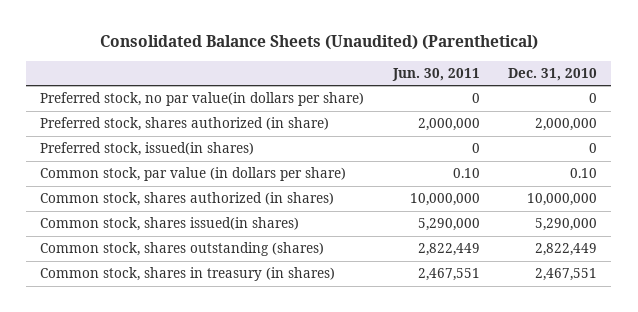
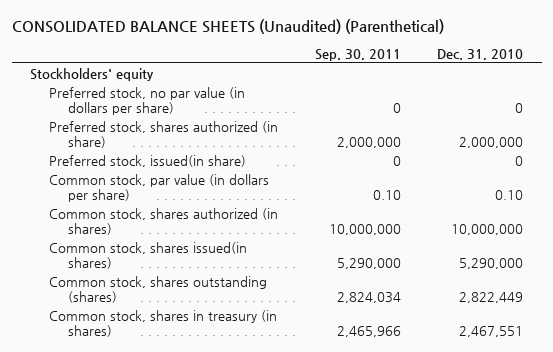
[99,35,538,51] Consolidated Balance Sheets (Unaudited) (Parenthetical) -> [11,19,444,35] CONSOLIDATED BALANCE SHEETS (Unaudited) (Parenthetical)
[391,67,480,81] Jun. 30, 2011 -> none
none -> [314,48,401,61] Sep. 30, 2011
none -> [29,67,154,81] Stockholders' equity
[40,92,365,107] Preferred stock, no par value(in dollars per share) -> [49,86,246,115] Preferred stock, no par value (in dollars per share)
[40,142,255,157] Preferred stock, issued(in shares) -> [49,154,247,167] Preferred stock, issued(in share)

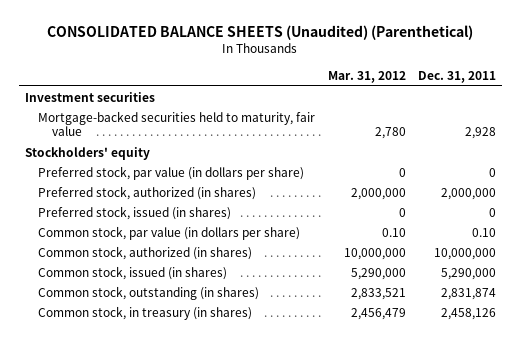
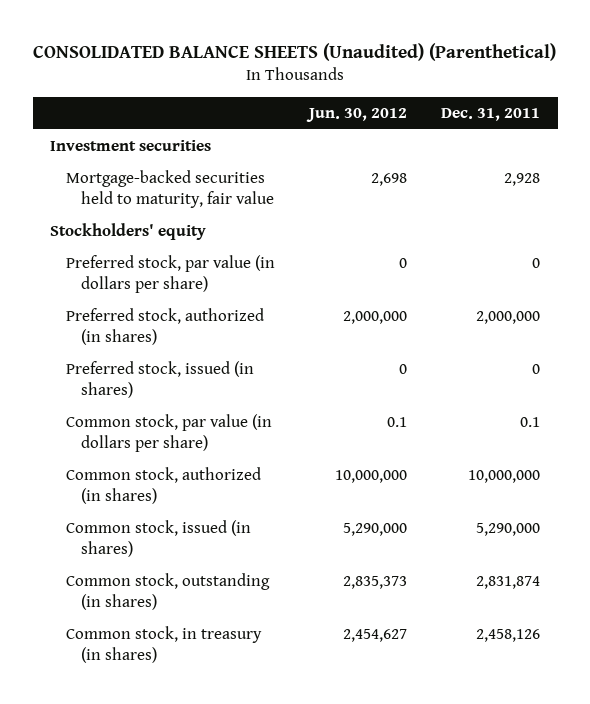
[327,70,406,83] Mar. 31, 2012 -> none
none -> [306,107,408,122] Jun. 30, 2012
[471,227,496,237] 0.10 -> [520,417,541,428] 0.1

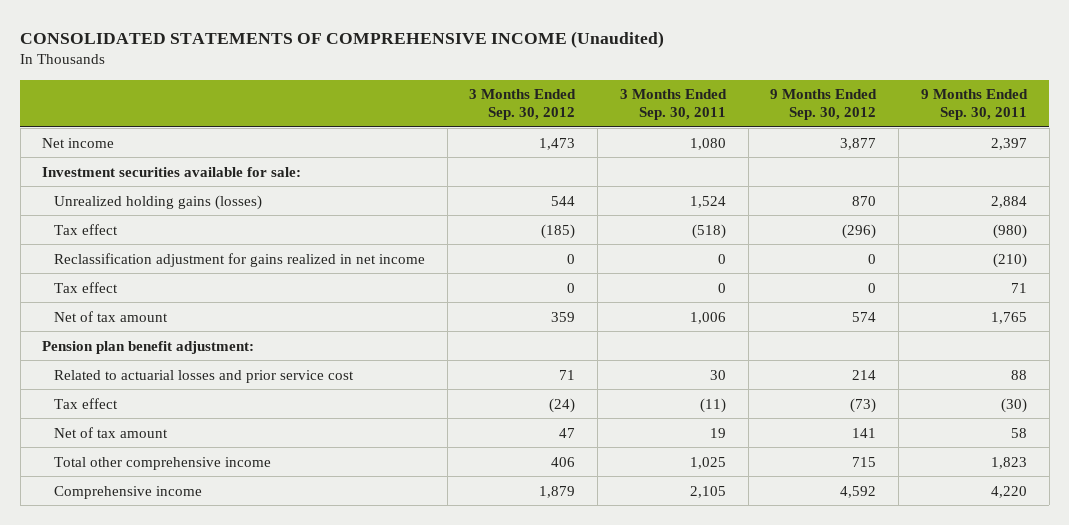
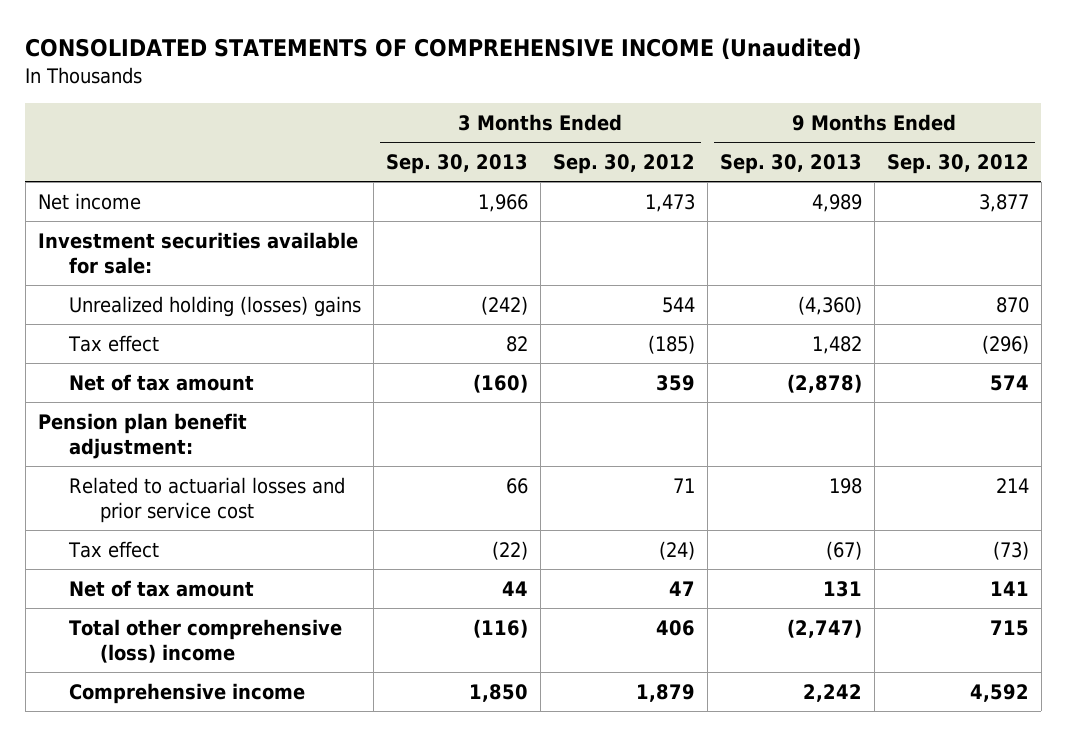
[619,89,727,121] 3 Months Ended Sep. 30, 2011 -> none
[920,89,1028,121] 9 Months Ended Sep. 30, 2011 -> none
none -> [385,153,528,174] Sep. 30, 2013
none -> [719,153,862,174] Sep. 30, 2013
[54,194,263,210] Unrealized holding gains (losses) -> [68,295,361,317] Unrealized holding (losses) gains
[54,252,426,267] Reclassification adjustment for gains realized in net income -> none
[54,281,119,293] Tax effect -> none
[54,456,272,470] Total other comprehensive income -> [68,618,342,663] Total other comprehensive (loss) income

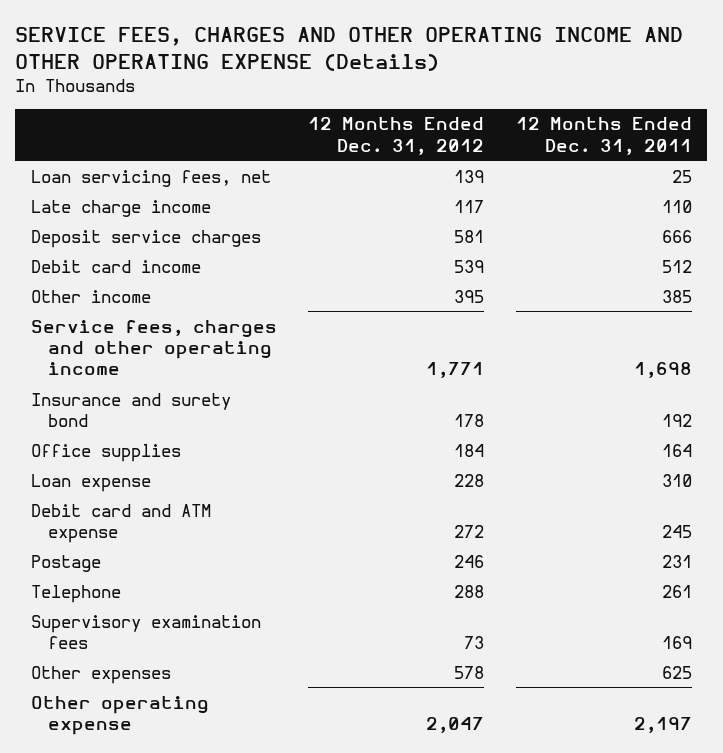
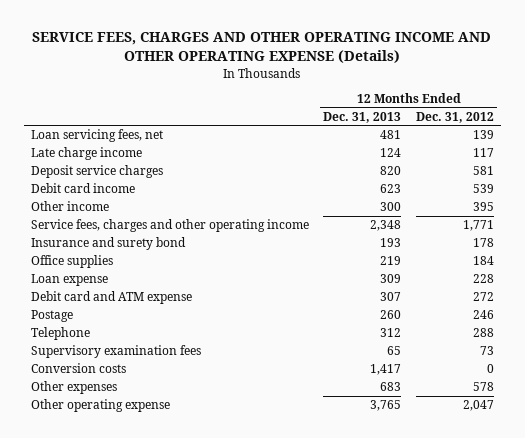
[515,117,692,155] 12 Months Ended Dec. 31, 2011 -> none
none -> [323,111,402,123] Dec. 31, 2013
none -> [30,363,126,374] Conversion costs

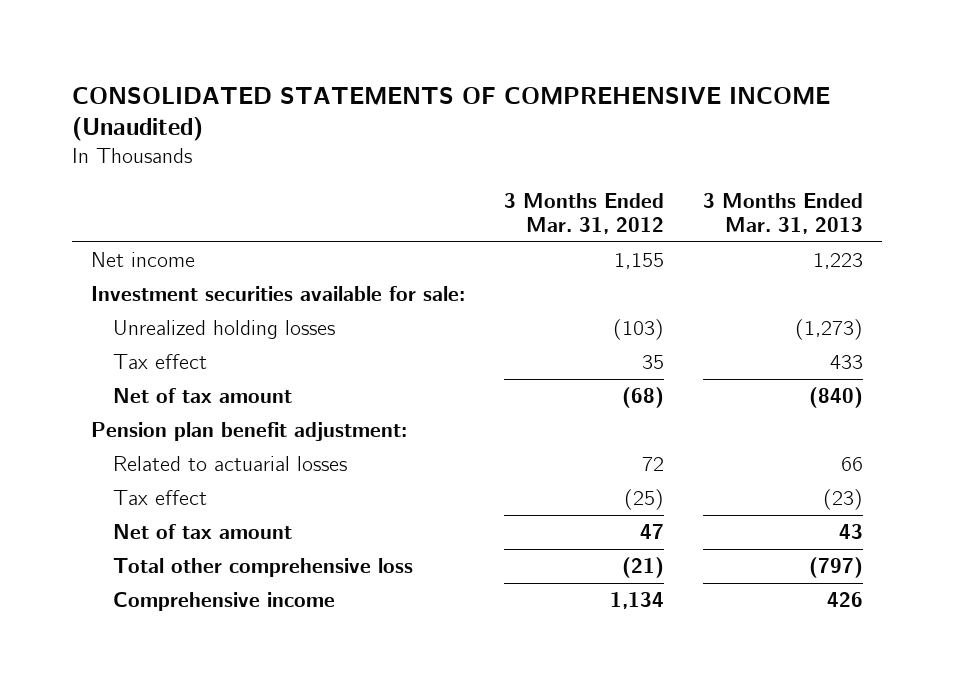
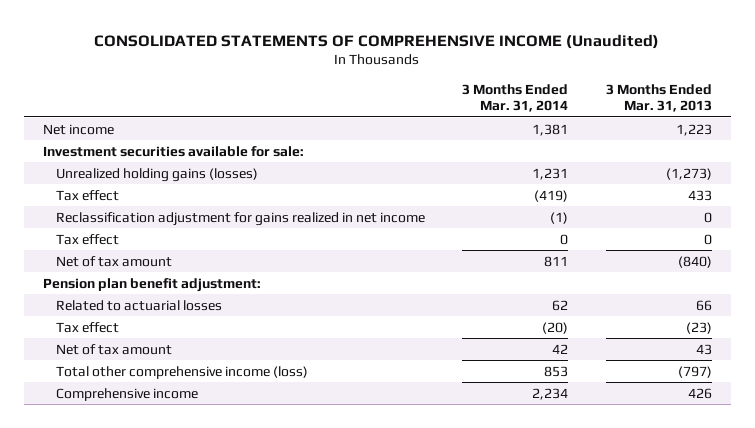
[503,192,664,234] 3 Months Ended Mar. 31, 2012 -> none
none -> [462,83,569,113] 3 Months Ended Mar. 31, 2014
[113,320,336,340] Unrealized holding losses -> [55,167,258,182] Unrealized holding gains (losses)
none -> [55,211,425,226] Reclassification adjustment for gains realized in net income
none -> [55,233,119,245] Tax effect
[113,558,414,578] Total other comprehensive loss -> [55,365,308,379] Total other comprehensive income (loss)

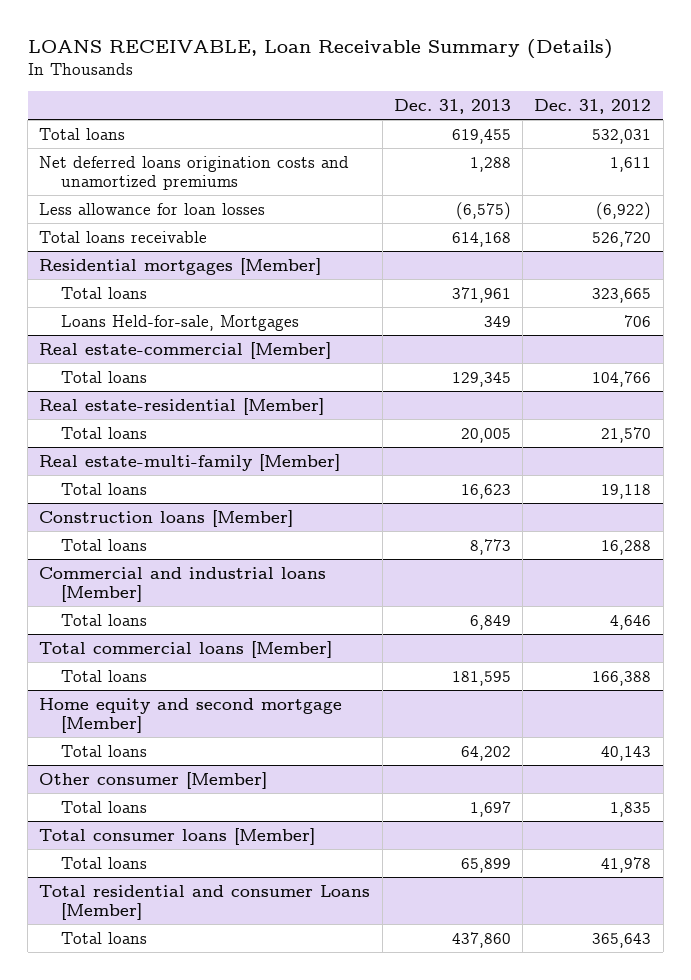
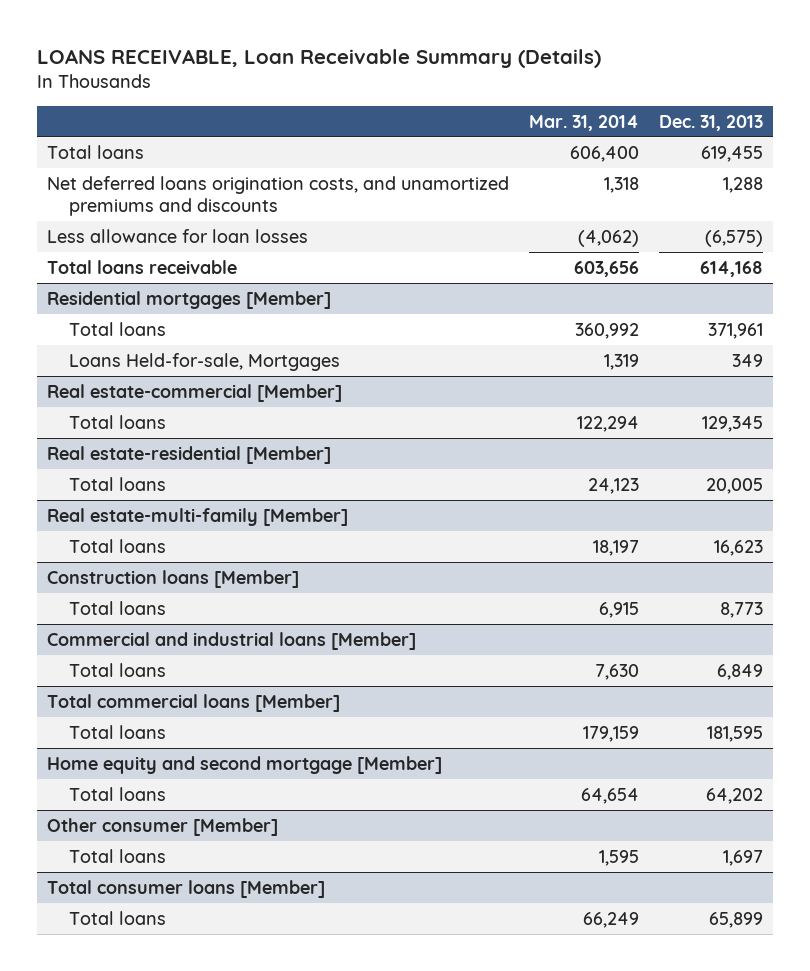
[534,98,652,114] Dec. 31, 2012 -> none
none -> [528,114,639,131] Mar. 31, 2014
[39,155,350,191] Net deferred loans origination costs and unamortized premiums -> [46,175,509,216] Net deferred loans origination costs, and unamortized premiums and discounts
[39,884,371,921] Total residential and consumer Loans [Member] -> none
[60,931,147,944] Total loans -> none

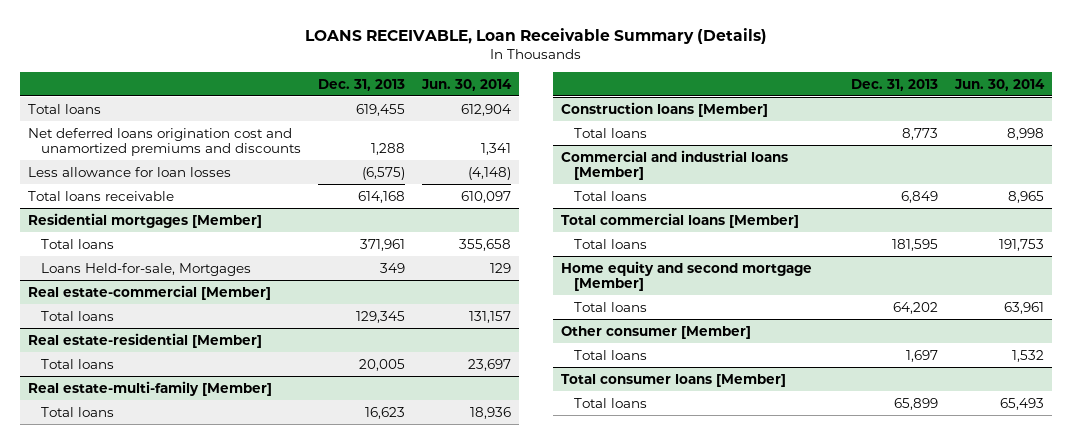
[528,114,639,131] Mar. 31, 2014 -> none
none -> [420,78,512,91] Jun. 30, 2014
[46,175,509,216] Net deferred loans origination costs, and unamortized premiums and discounts -> [28,127,302,157] Net deferred loans origination cost and unamortized premiums and discounts

